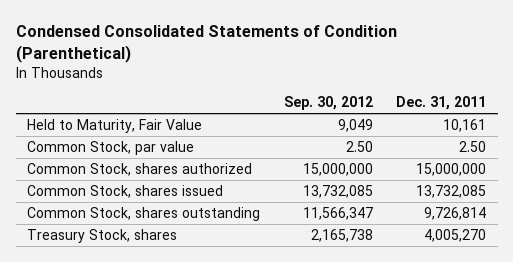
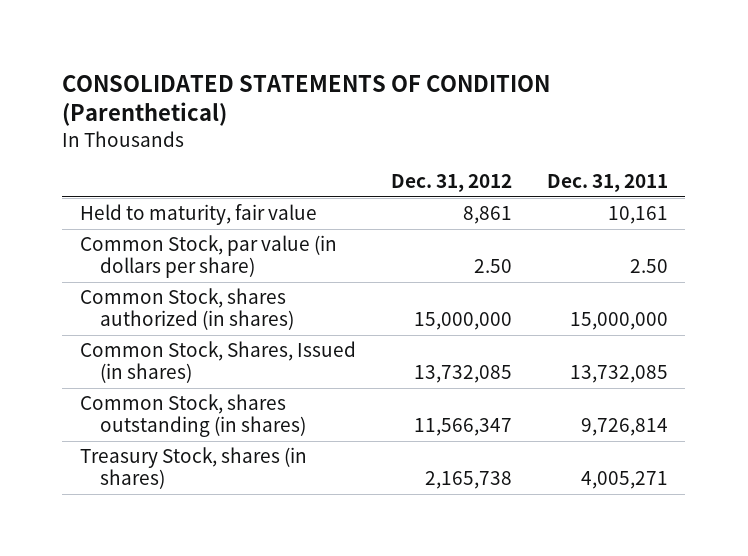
[15,25,397,63] Condensed Consolidated Statements of Condition (Parenthetical) -> [62,74,551,127] CONSOLIDATED STATEMENTS OF CONDITION (Parenthetical)
[283,96,373,111] Sep. 30, 2012 -> none
none -> [390,174,512,193] Dec. 31, 2012
[27,118,203,133] Held to Maturity, Fair Value -> [79,204,317,226] Held to maturity, fair value
[27,140,195,155] Common Stock, par value -> [79,235,337,279] Common Stock, par value (in dollars per share)
[27,162,253,176] Common Stock, shares authorized -> [79,288,295,331] Common Stock, shares authorized (in shares)
[27,184,224,198] Common Stock, shares issued -> [79,341,356,384] Common Stock, Shares, Issued (in shares)
[27,206,261,221] Common Stock, shares outstanding -> [79,394,307,438] Common Stock, shares outstanding (in shares)
[27,228,178,243] Treasury Stock, shares -> [79,447,307,490] Treasury Stock, shares (in shares)
[424,228,487,242] 4,005,270 -> [580,471,668,490] 4,005,271

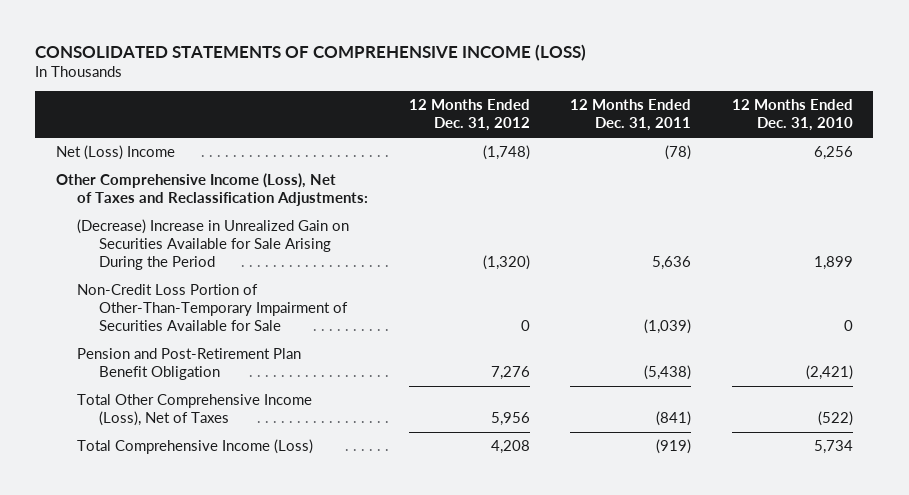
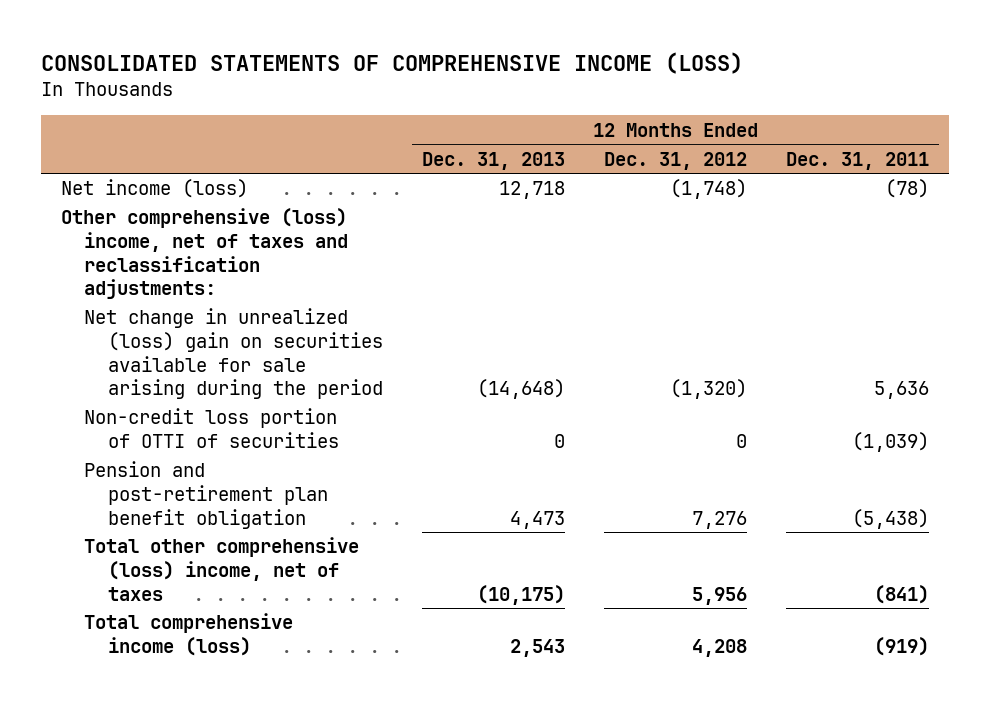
[731,99,853,132] 12 Months Ended Dec. 31, 2010 -> none
none -> [421,151,565,170] Dec. 31, 2013
[55,145,175,161] Net (Loss) Income -> [60,179,248,199] Net income (loss)
[55,173,369,207] Other Comprehensive Income (Loss), Net of Taxes and Reclassification Adjustments: -> [60,208,349,300] Other comprehensive (loss) income, net of taxes and reclassification adjustments:
[77,219,350,271] (Decrease) Increase in Unrealized Gain on Securities Available for Sale Arising During the Period -> [84,308,383,400] Net change in unrealized (loss) gain on securities available for sale arising during the period
[77,284,348,332] Non-Credit Loss Portion of Other-Than-Temporary Impairment of Securities Available for Sale -> [84,408,339,449] Non-credit loss portion of OTTI of securities
[77,348,302,381] Pension and Post-Retirement Plan Benefit Obligation -> [84,461,328,529] Pension and post-retirement plan benefit obligation
[77,394,313,427] Total Other Comprehensive Income (Loss), Net of Taxes -> [84,537,360,601] Total other comprehensive (loss) income, net of taxes
[77,439,314,455] Total Comprehensive Income (Loss) -> [84,613,294,657] Total comprehensive income (loss)

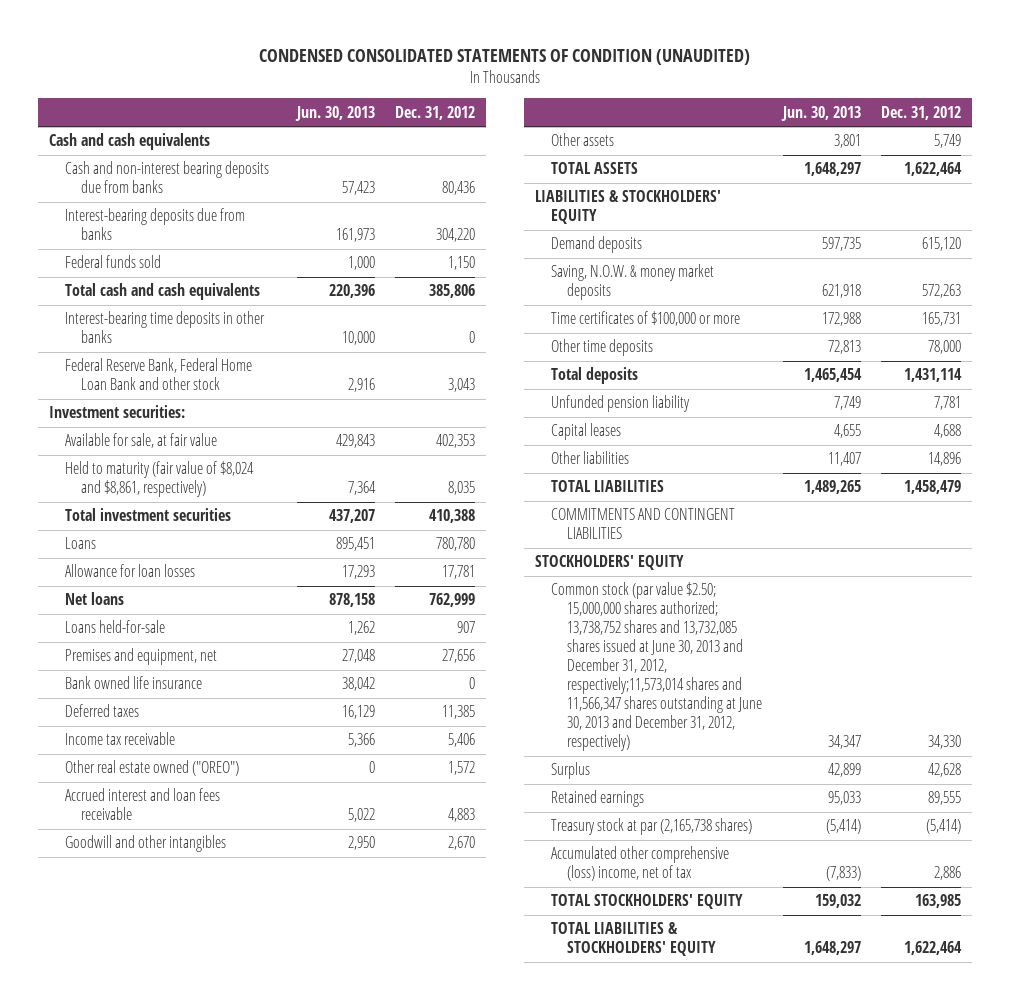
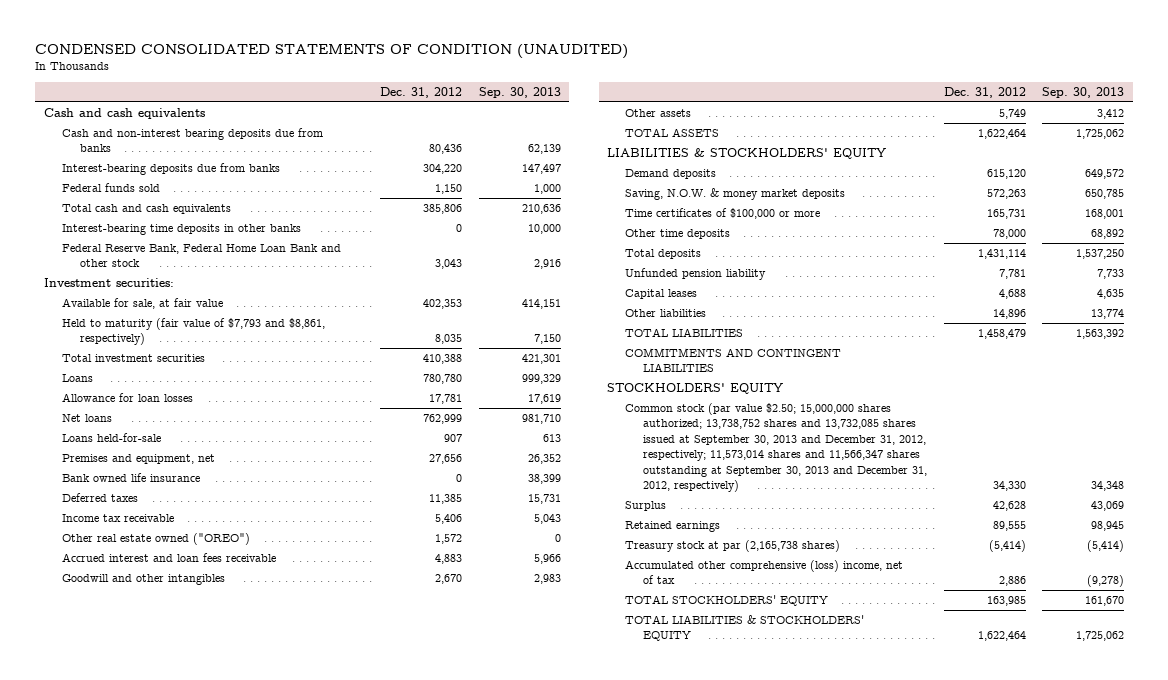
[294,105,375,121] Jun. 30, 2013 -> none
none -> [478,86,561,98] Sep. 30, 2013
[64,461,254,498] Held to maturity (fair value of $8,024 and $8,861, respectively) -> [61,318,325,346] Held to maturity (fair value of $7,793 and $8,861, respectively)
[550,582,763,752] Common stock (par value $2.50; 15,000,000 shares authorized; 13,738,752 shares and 13,732,085 shares issued at June 30, 2013 and December 31, 2012, respectively;11,573,014 shares and 11,566,347 shares outstanding at June 30, 2013 and December 31, 2012, respectively) -> [625,403,928,492] Common stock (par value $2.50; 15,000,000 shares authorized; 13,738,752 shares and 13,732,085 shares issued at September 30, 2013 and December 31, 2012, respectively; 11,573,014 shares and 11,566,347 shares outstanding at September 30, 2013 and December 31, 2012, respectively)

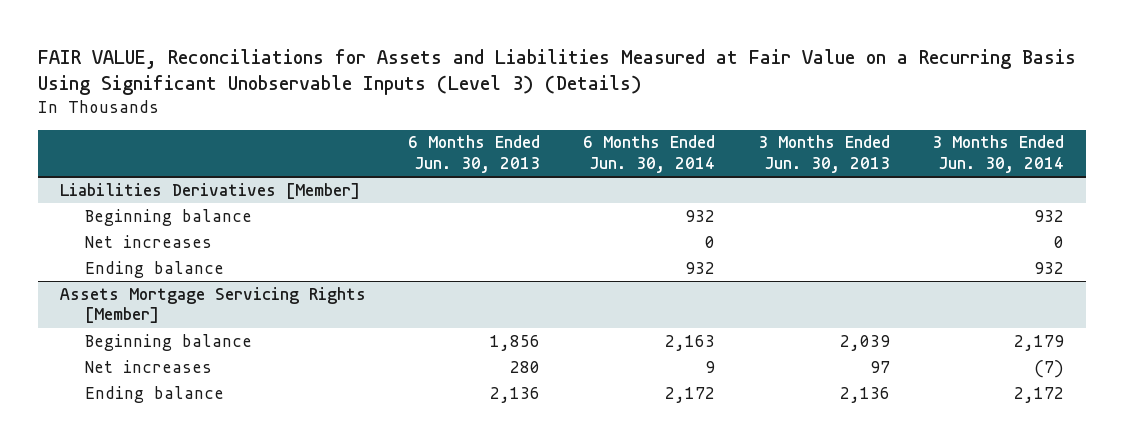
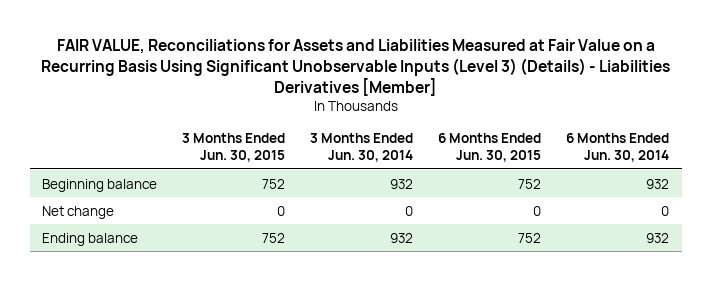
[38,49,1077,96] FAIR VALUE, Reconciliations for Assets and Liabilities Measured at Fair Value on a Recurring Basis Using Significant Unobservable Inputs (Level 3) (Details) -> [40,38,670,96] FAIR VALUE, Reconciliations for Assets and Liabilities Measured at Fair Value on a Recurring Basis Using Significant Unobservable Inputs (Level 3) (Details) - Liabilities Derivatives [Member]
[408,135,541,174] 6 Months Ended Jun. 30, 2013 -> none
[757,135,890,174] 3 Months Ended Jun. 30, 2013 -> none
none -> [182,132,286,163] 3 Months Ended Jun. 30, 2015
none -> [438,132,542,163] 6 Months Ended Jun. 30, 2015
[59,182,360,199] Liabilities Derivatives [Member] -> none
[84,234,212,248] Net increases -> [42,205,115,219] Net change
[59,286,366,324] Assets Mortgage Servicing Rights [Member] -> none
[84,333,252,351] Beginning balance -> none
[84,359,212,373] Net increases -> none
[84,385,224,403] Ending balance -> none

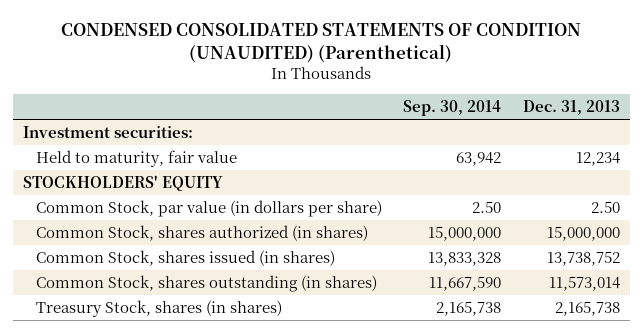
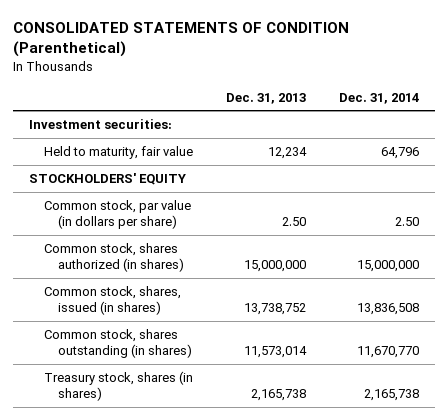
[61,22,582,64] CONDENSED CONSOLIDATED STATEMENTS OF CONDITION (UNAUDITED) (Parenthetical) -> [12,21,349,58] CONSOLIDATED STATEMENTS OF CONDITION (Parenthetical)
[403,100,502,117] Sep. 30, 2014 -> none
none -> [338,92,419,104] Dec. 31, 2014
[36,199,383,217] Common Stock, par value (in dollars per share) -> [43,199,191,230] Common stock, par value (in dollars per share)
[36,224,369,241] Common Stock, shares authorized (in shares) -> [43,242,184,273] Common stock, shares authorized (in shares)
[36,249,336,266] Common Stock, shares issued (in shares) -> [43,285,181,316] Common stock, shares, issued (in shares)
[36,274,378,292] Common Stock, shares outstanding (in shares) -> [43,328,192,359] Common stock, shares outstanding (in shares)
[36,299,283,317] Treasury Stock, shares (in shares) -> [43,370,193,402] Treasury stock, shares (in shares)

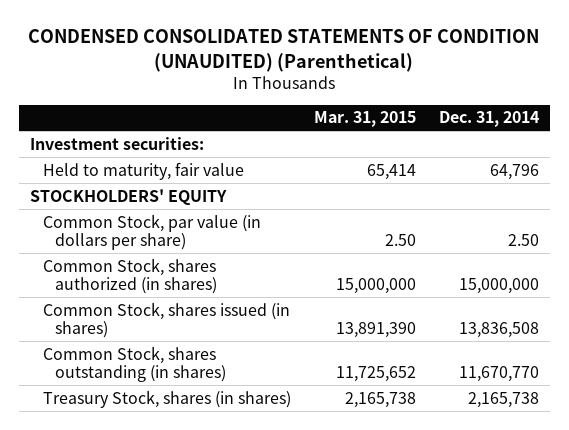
[12,21,349,58] CONSOLIDATED STATEMENTS OF CONDITION (Parenthetical) -> [28,29,540,72] CONDENSED CONSOLIDATED STATEMENTS OF CONDITION (UNAUDITED) (Parenthetical)
[225,92,306,104] Dec. 31, 2013 -> none
none -> [313,111,416,128] Mar. 31, 2015
[43,199,191,230] Common stock, par value (in dollars per share) -> [42,213,261,251] Common Stock, par value (in dollars per share)
[43,242,184,273] Common stock, shares authorized (in shares) -> [42,257,218,295] Common Stock, shares authorized (in shares)
[43,285,181,316] Common stock, shares, issued (in shares) -> [42,301,290,339] Common Stock, shares issued (in shares)
[43,328,192,359] Common stock, shares outstanding (in shares) -> [42,345,227,383] Common Stock, shares outstanding (in shares)
[43,370,193,402] Treasury stock, shares (in shares) -> [42,389,291,408] Treasury Stock, shares (in shares)

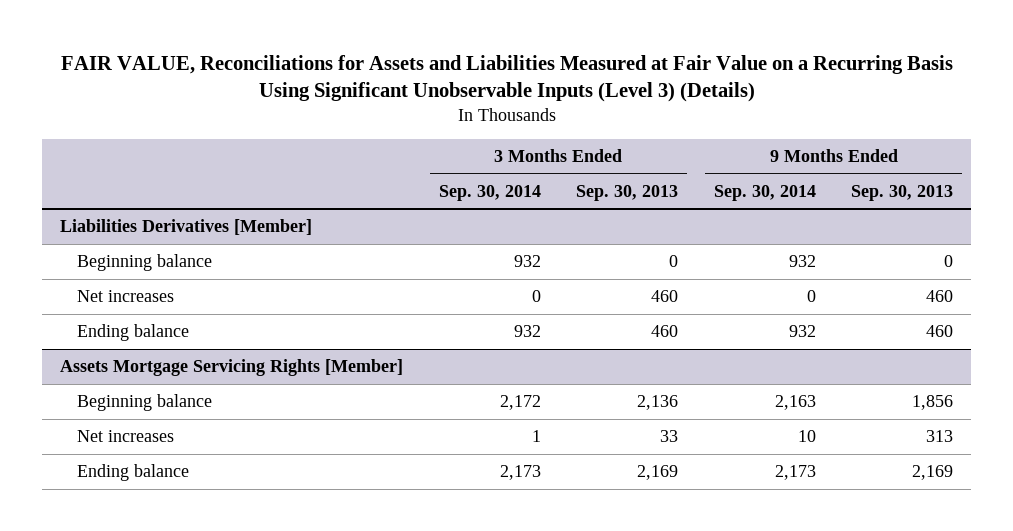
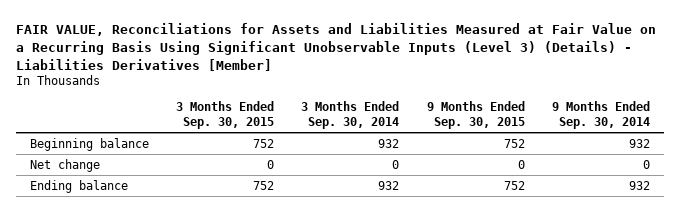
[60,54,953,103] FAIR VALUE, Reconciliations for Assets and Liabilities Measured at Fair Value on a Recurring Basis Using Significant Unobservable Inputs (Level 3) (Details) -> [16,23,657,71] FAIR VALUE, Reconciliations for Assets and Liabilities Measured at Fair Value on a Recurring Basis Using Significant Unobservable Inputs (Level 3) (Details) - Liabilities Derivatives [Member]
[576,184,679,201] Sep. 30, 2013 -> none
[851,184,954,201] Sep. 30, 2013 -> none
none -> [176,101,275,129] 3 Months Ended Sep. 30, 2015
none -> [426,101,525,129] 9 Months Ended Sep. 30, 2015
[59,219,312,236] Liabilities Derivatives [Member] -> none
[77,290,175,303] Net increases -> [29,158,100,172] Net change
[59,359,403,377] Assets Mortgage Servicing Rights [Member] -> none
[77,394,213,412] Beginning balance -> none
[77,430,175,443] Net increases -> none
[77,464,190,482] Ending balance -> none

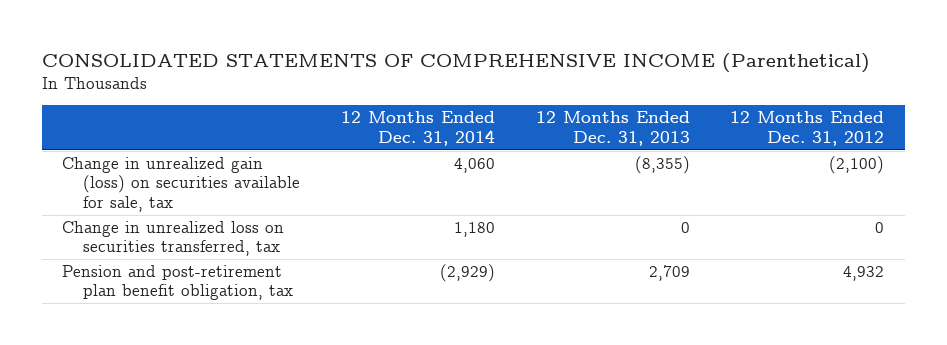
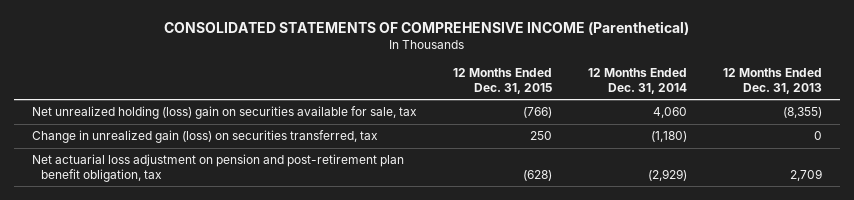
[730,111,885,146] 12 Months Ended Dec. 31, 2012 -> none
none -> [453,68,553,95] 12 Months Ended Dec. 31, 2015
[62,156,300,212] Change in unrealized gain (loss) on securities available for sale, tax -> [32,106,418,120] Net unrealized holding (loss) gain on securities available for sale, tax
[62,220,285,257] Change in unrealized loss on securities transferred, tax -> [32,130,379,144] Change in unrealized gain (loss) on securities transferred, tax
[453,221,495,237] 1,180 -> [651,131,688,143] (1,180)
[62,264,293,301] Pension and post-retirement plan benefit obligation, tax -> [32,154,405,182] Net actuarial loss adjustment on pension and post-retirement plan benefit obligation, tax

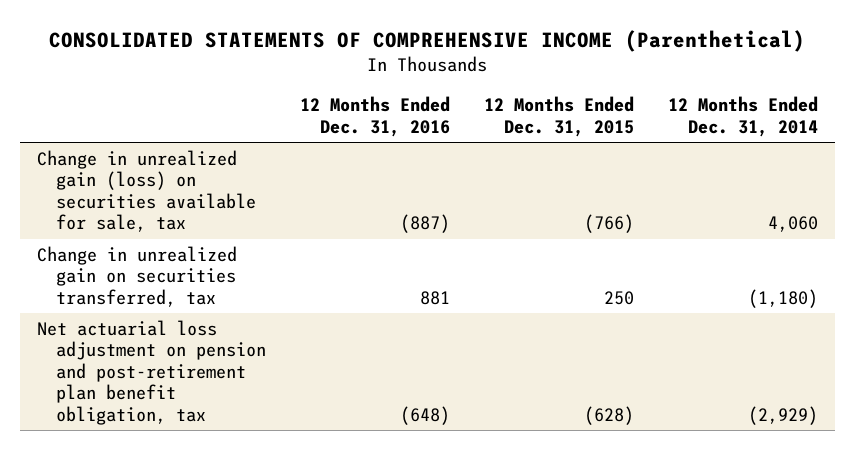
[722,68,822,95] 12 Months Ended Dec. 31, 2013 -> none
none -> [300,96,451,137] 12 Months Ended Dec. 31, 2016
[32,106,418,120] Net unrealized holding (loss) gain on securities available for sale, tax -> [36,150,257,233] Change in unrealized gain (loss) on securities available for sale, tax
[32,130,379,144] Change in unrealized gain (loss) on securities transferred, tax -> [36,246,237,307] Change in unrealized gain on securities transferred, tax

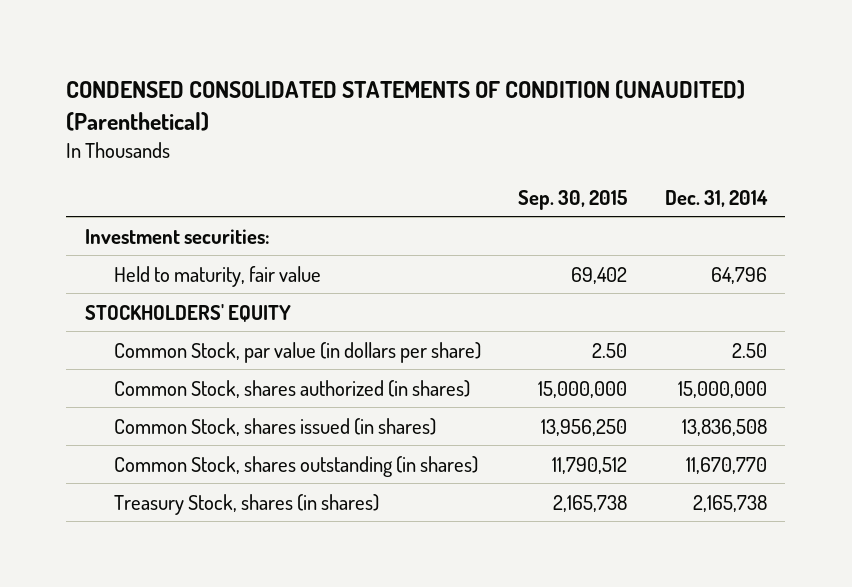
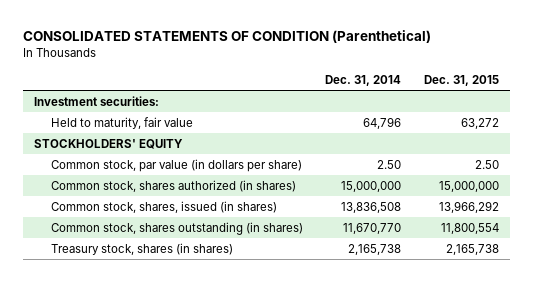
[66,80,746,131] CONDENSED CONSOLIDATED STATEMENTS OF CONDITION (UNAUDITED) (Parenthetical) -> [23,30,432,44] CONSOLIDATED STATEMENTS OF CONDITION (Parenthetical)
[518,189,628,210] Sep. 30, 2015 -> none
none -> [423,74,499,86] Dec. 31, 2015
[114,341,482,363] Common Stock, par value (in dollars per share) -> [50,158,302,172] Common stock, par value (in dollars per share)
[114,379,471,398] Common Stock, shares authorized (in shares) -> [50,179,296,192] Common stock, shares authorized (in shares)
[114,417,437,436] Common Stock, shares issued (in shares) -> [50,200,277,213] Common stock, shares, issued (in shares)
[114,455,479,477] Common Stock, shares outstanding (in shares) -> [50,221,303,235] Common stock, shares outstanding (in shares)
[114,493,380,515] Treasury Stock, shares (in shares) -> [50,242,233,255] Treasury stock, shares (in shares)

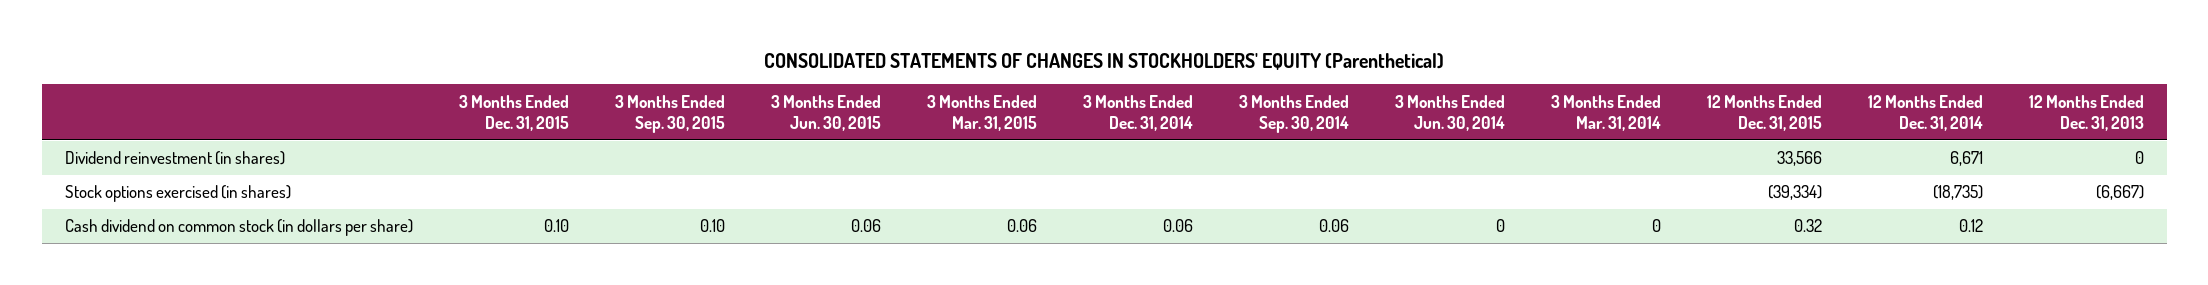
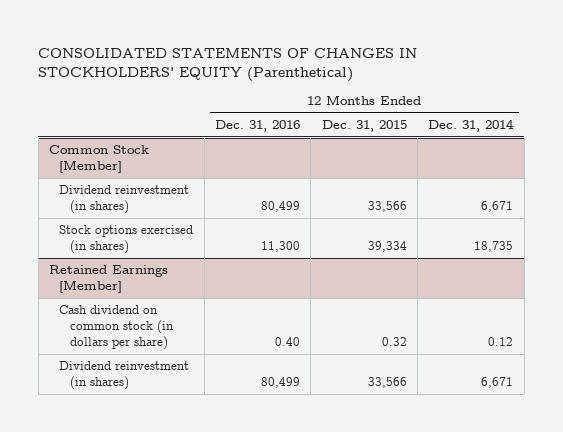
[458,94,569,131] 3 Months Ended Dec. 31, 2015 -> none
[614,94,725,133] 3 Months Ended Sep. 30, 2015 -> none
[770,94,881,131] 3 Months Ended Jun. 30, 2015 -> none
[926,94,1037,131] 3 Months Ended Mar. 31, 2015 -> none
[1082,94,1193,131] 3 Months Ended Dec. 31, 2014 -> none
[1238,94,1349,133] 3 Months Ended Sep. 30, 2014 -> none
[1394,94,1505,131] 3 Months Ended Jun. 30, 2014 -> none
[1550,94,1661,131] 3 Months Ended Mar. 31, 2014 -> none
[2028,94,2144,131] 12 Months Ended Dec. 31, 2013 -> none
none -> [215,120,301,133] Dec. 31, 2016
none -> [49,145,150,174] Common Stock [Member]
[1767,185,1822,201] (39,334) -> [367,241,407,253] 39,334
[1932,185,1983,201] (18,735) -> [474,241,514,253] 18,735
none -> [49,265,169,294] Retained Earnings [Member]
none -> [59,361,190,391] Dividend reinvestment (in shares)

